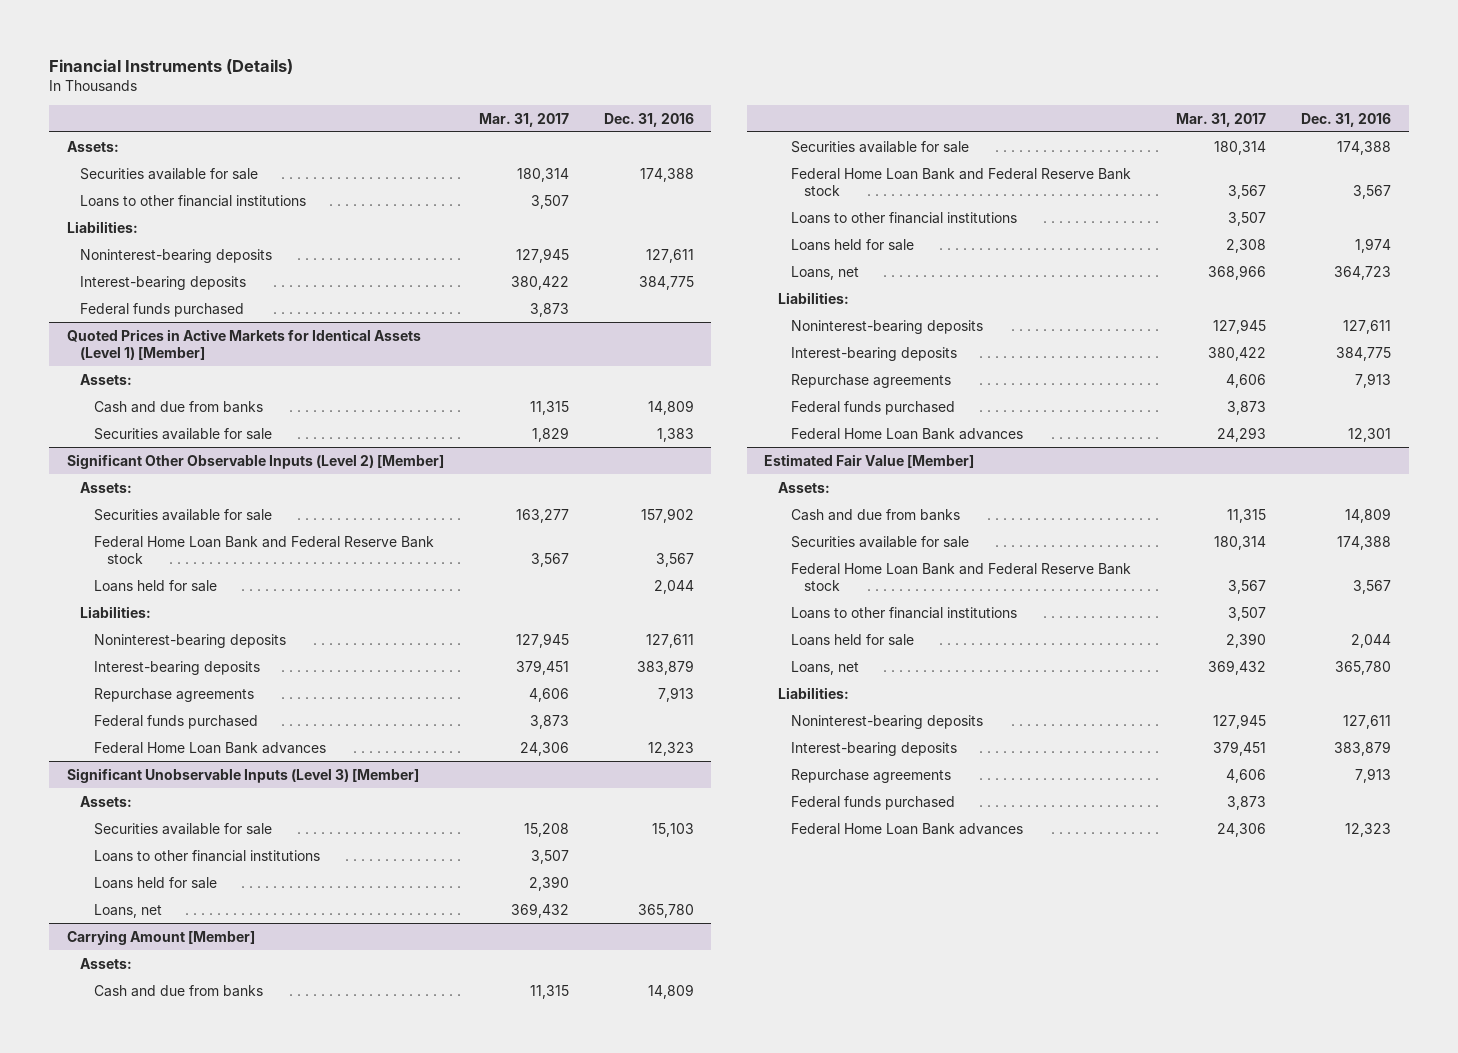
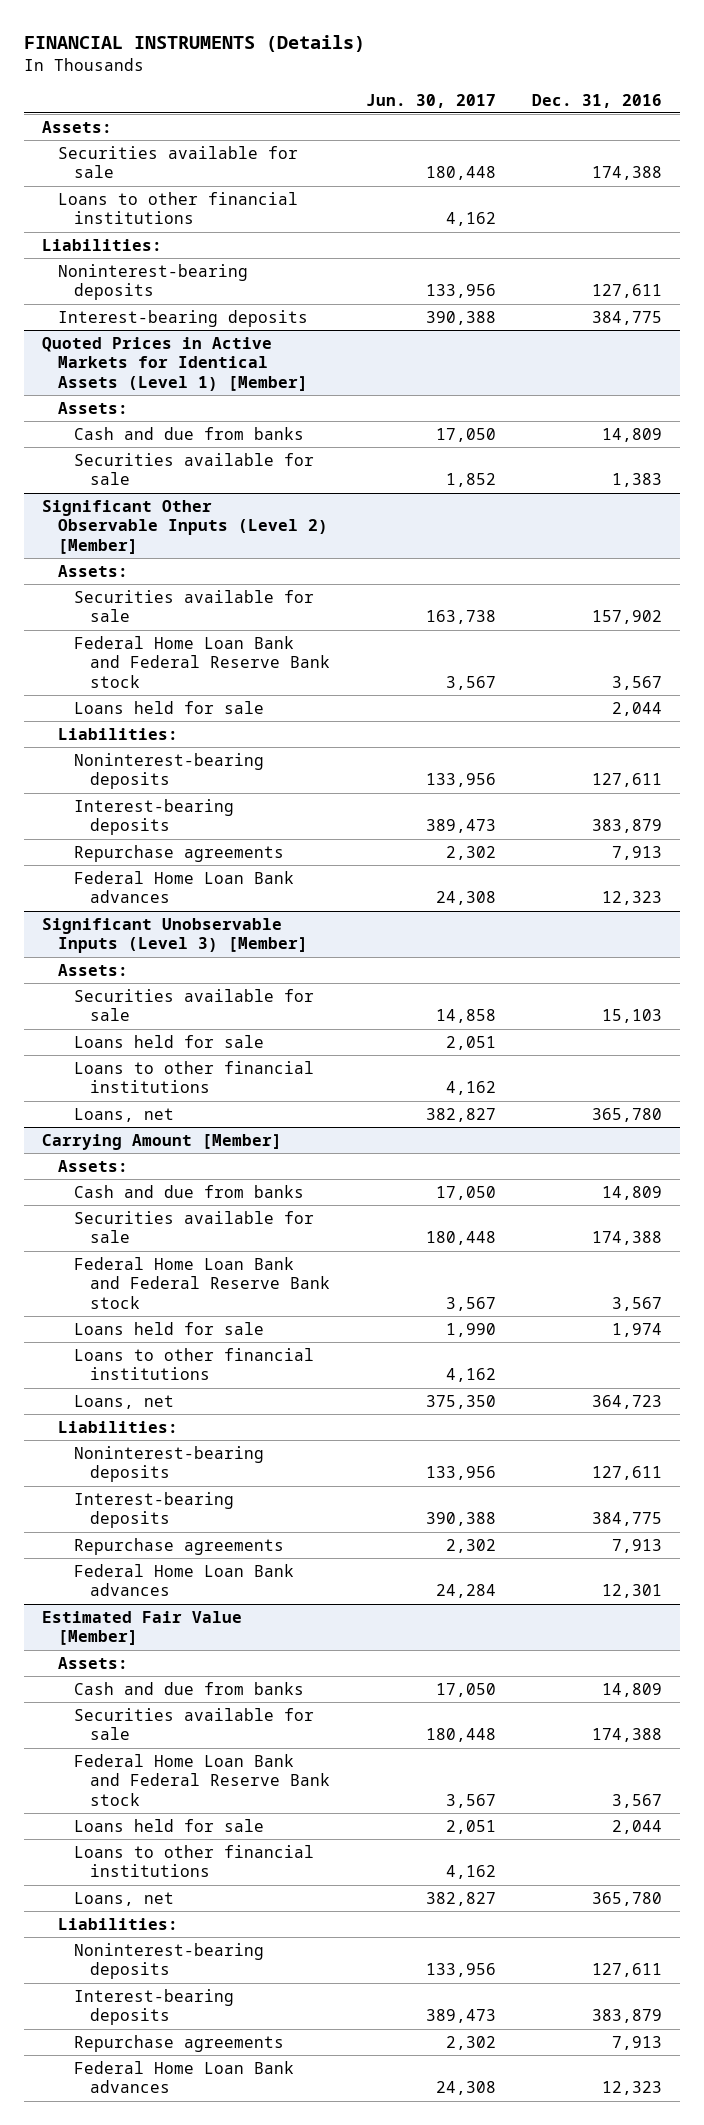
[49,58,294,74] Financial Instruments (Details) -> [24,35,366,53] FINANCIAL INSTRUMENTS (Details)
[478,112,569,127] Mar. 31, 2017 -> none
none -> [365,93,496,108] Jun. 30, 2017
[80,302,245,317] Federal funds purchased -> none
[93,714,258,729] Federal funds purchased -> none
[93,849,320,862] Loans to other financial institutions -> [73,1060,314,1094] Loans to other financial institutions
[791,211,1018,224] Loans to other financial institutions -> [73,1347,314,1381] Loans to other financial institutions
[791,400,956,415] Federal funds purchased -> none
[791,606,1018,619] Loans to other financial institutions -> [73,1844,314,1878] Loans to other financial institutions
[791,795,956,810] Federal funds purchased -> none

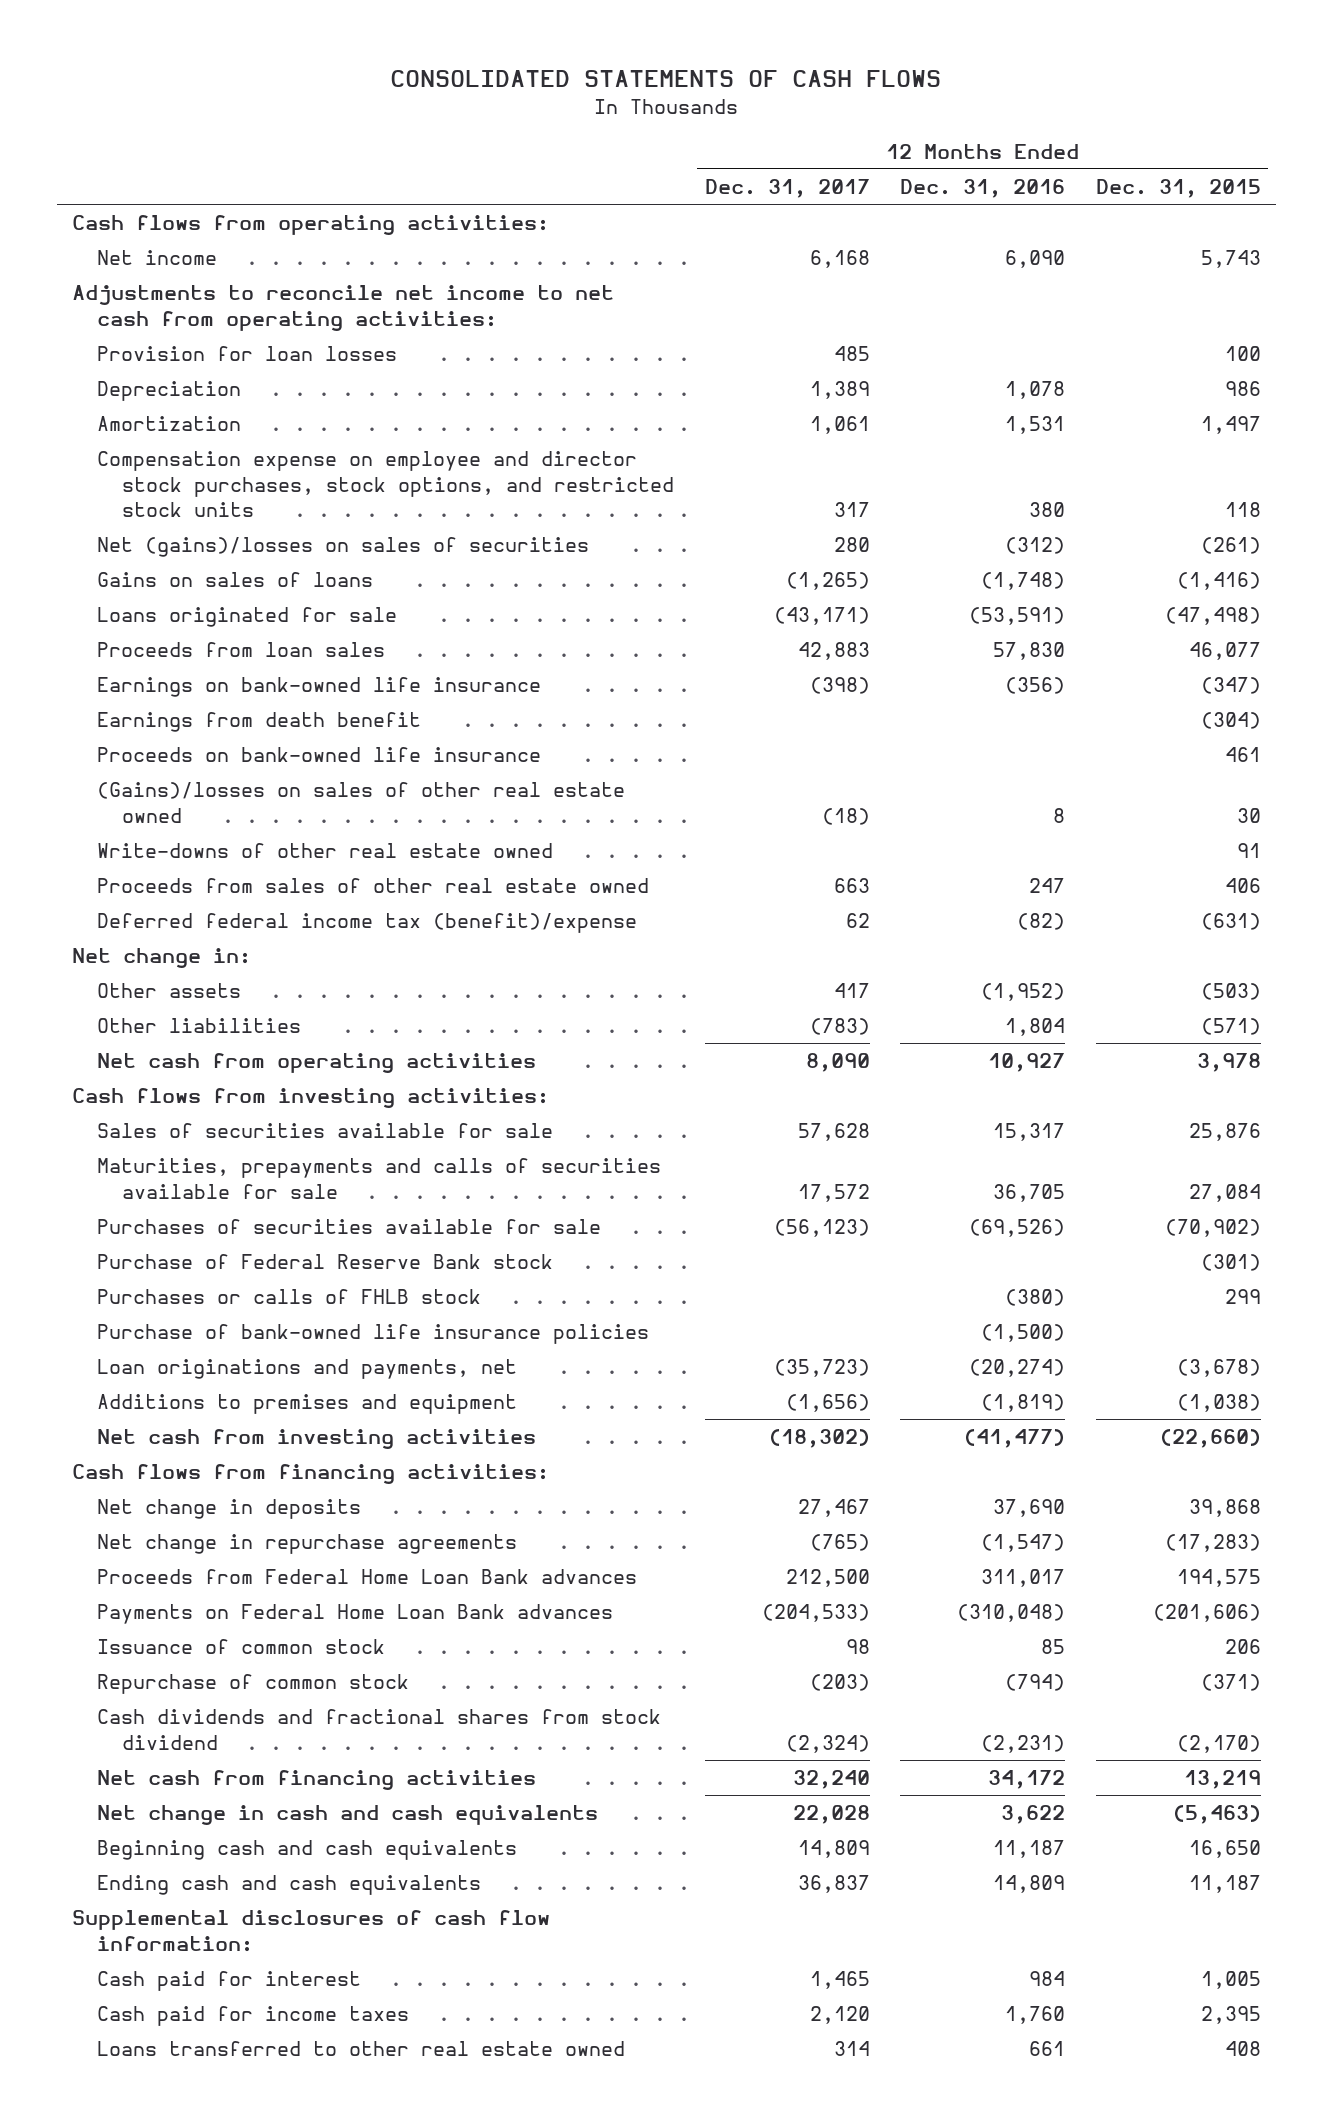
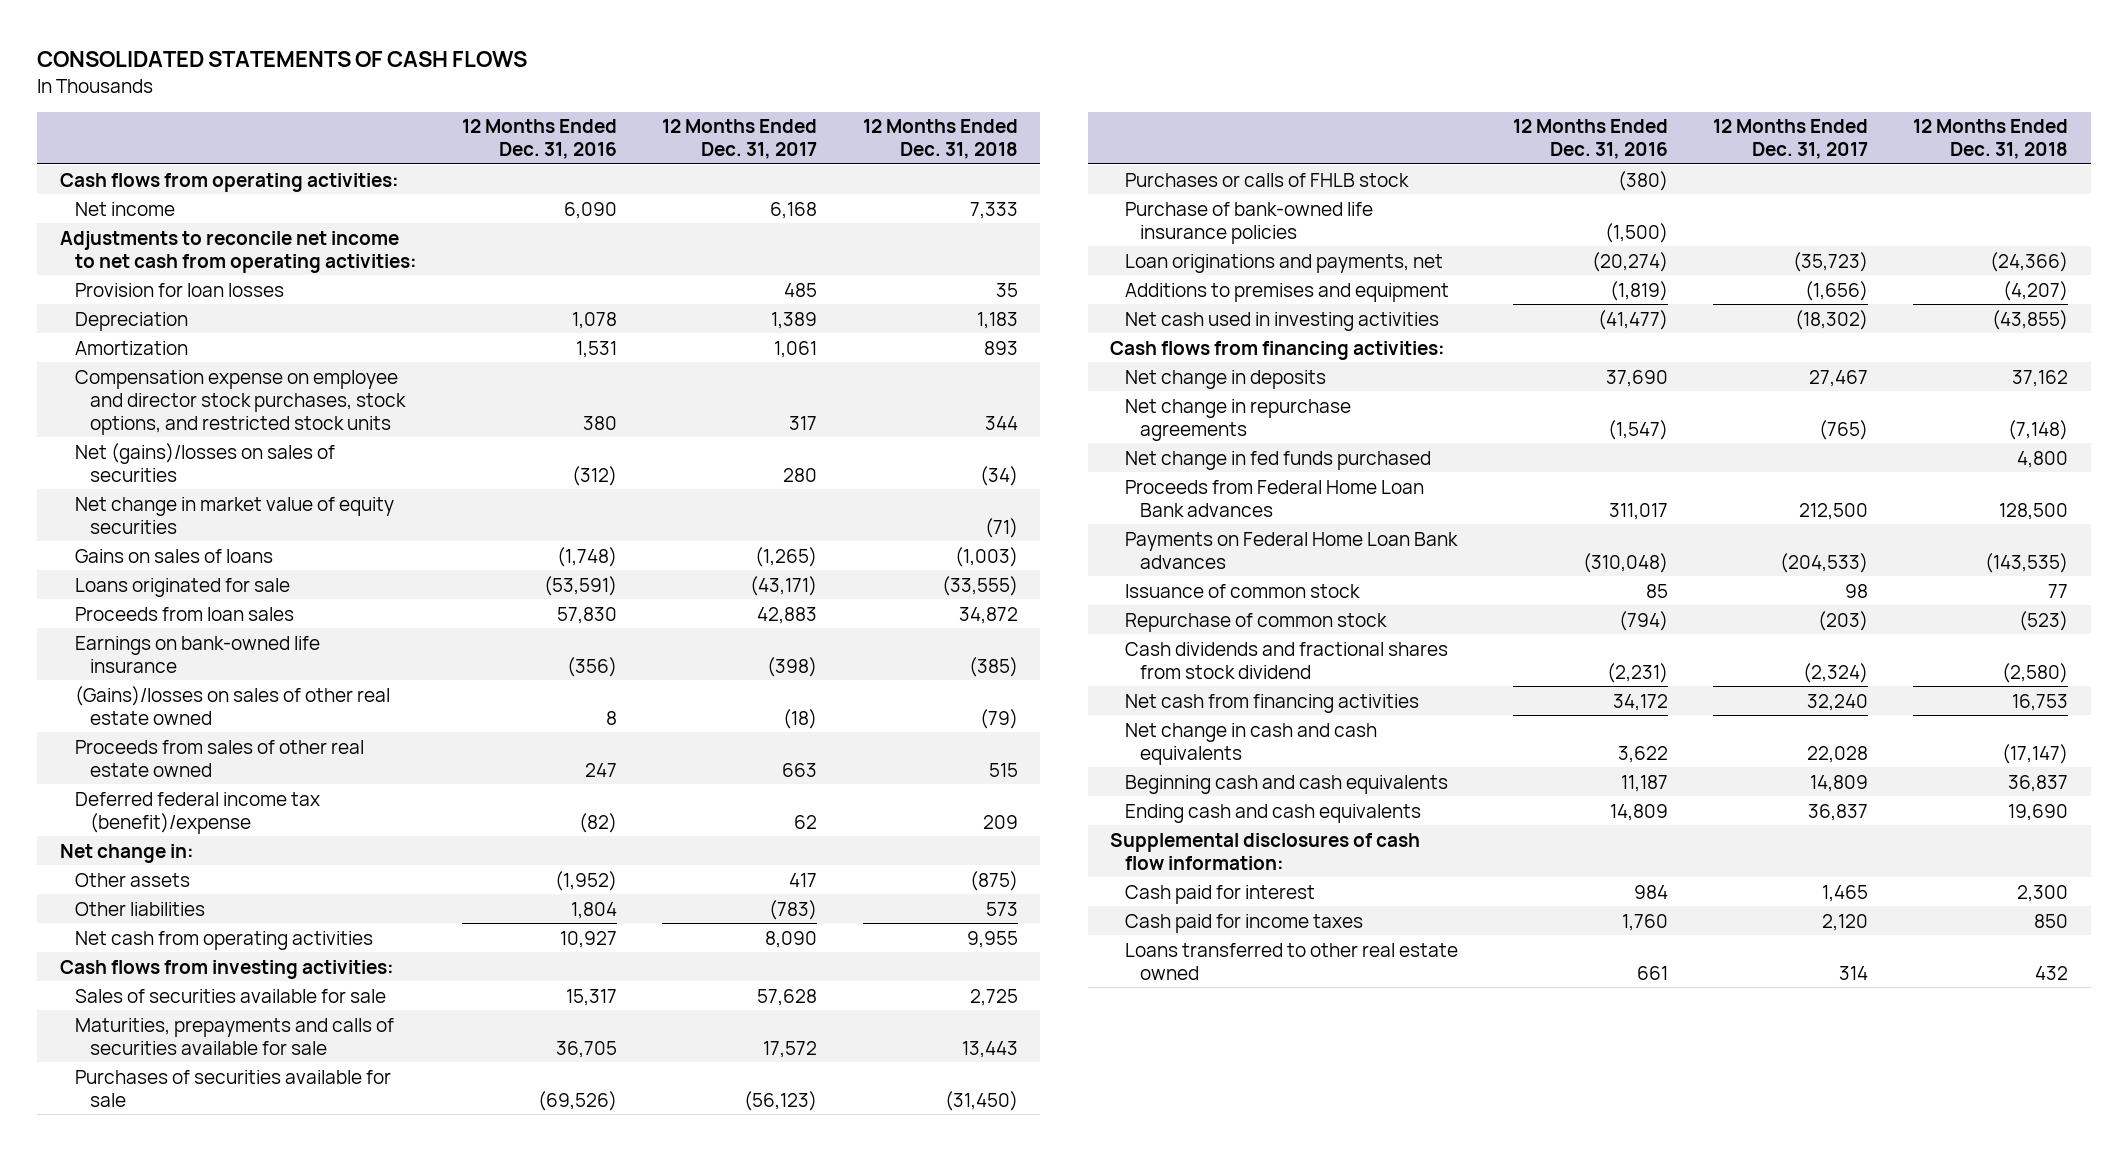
[1095,178,1261,198] Dec. 31, 2015 -> none
none -> [862,119,1018,160] 12 Months Ended Dec. 31, 2018
none -> [74,496,394,534] Net change in market value of equity securities
[97,712,422,733] Earnings from death benefit -> none
[97,747,542,763] Proceeds on bank-owned life insurance -> none
[97,843,554,859] Write-downs of other real estate owned -> none
[97,1254,554,1270] Purchase of Federal Reserve Bank stock -> none
[97,1429,537,1450] Net cash from investing activities -> [1125,311,1440,331] Net cash used in investing activities
none -> [1125,450,1432,470] Net change in fed funds purchased

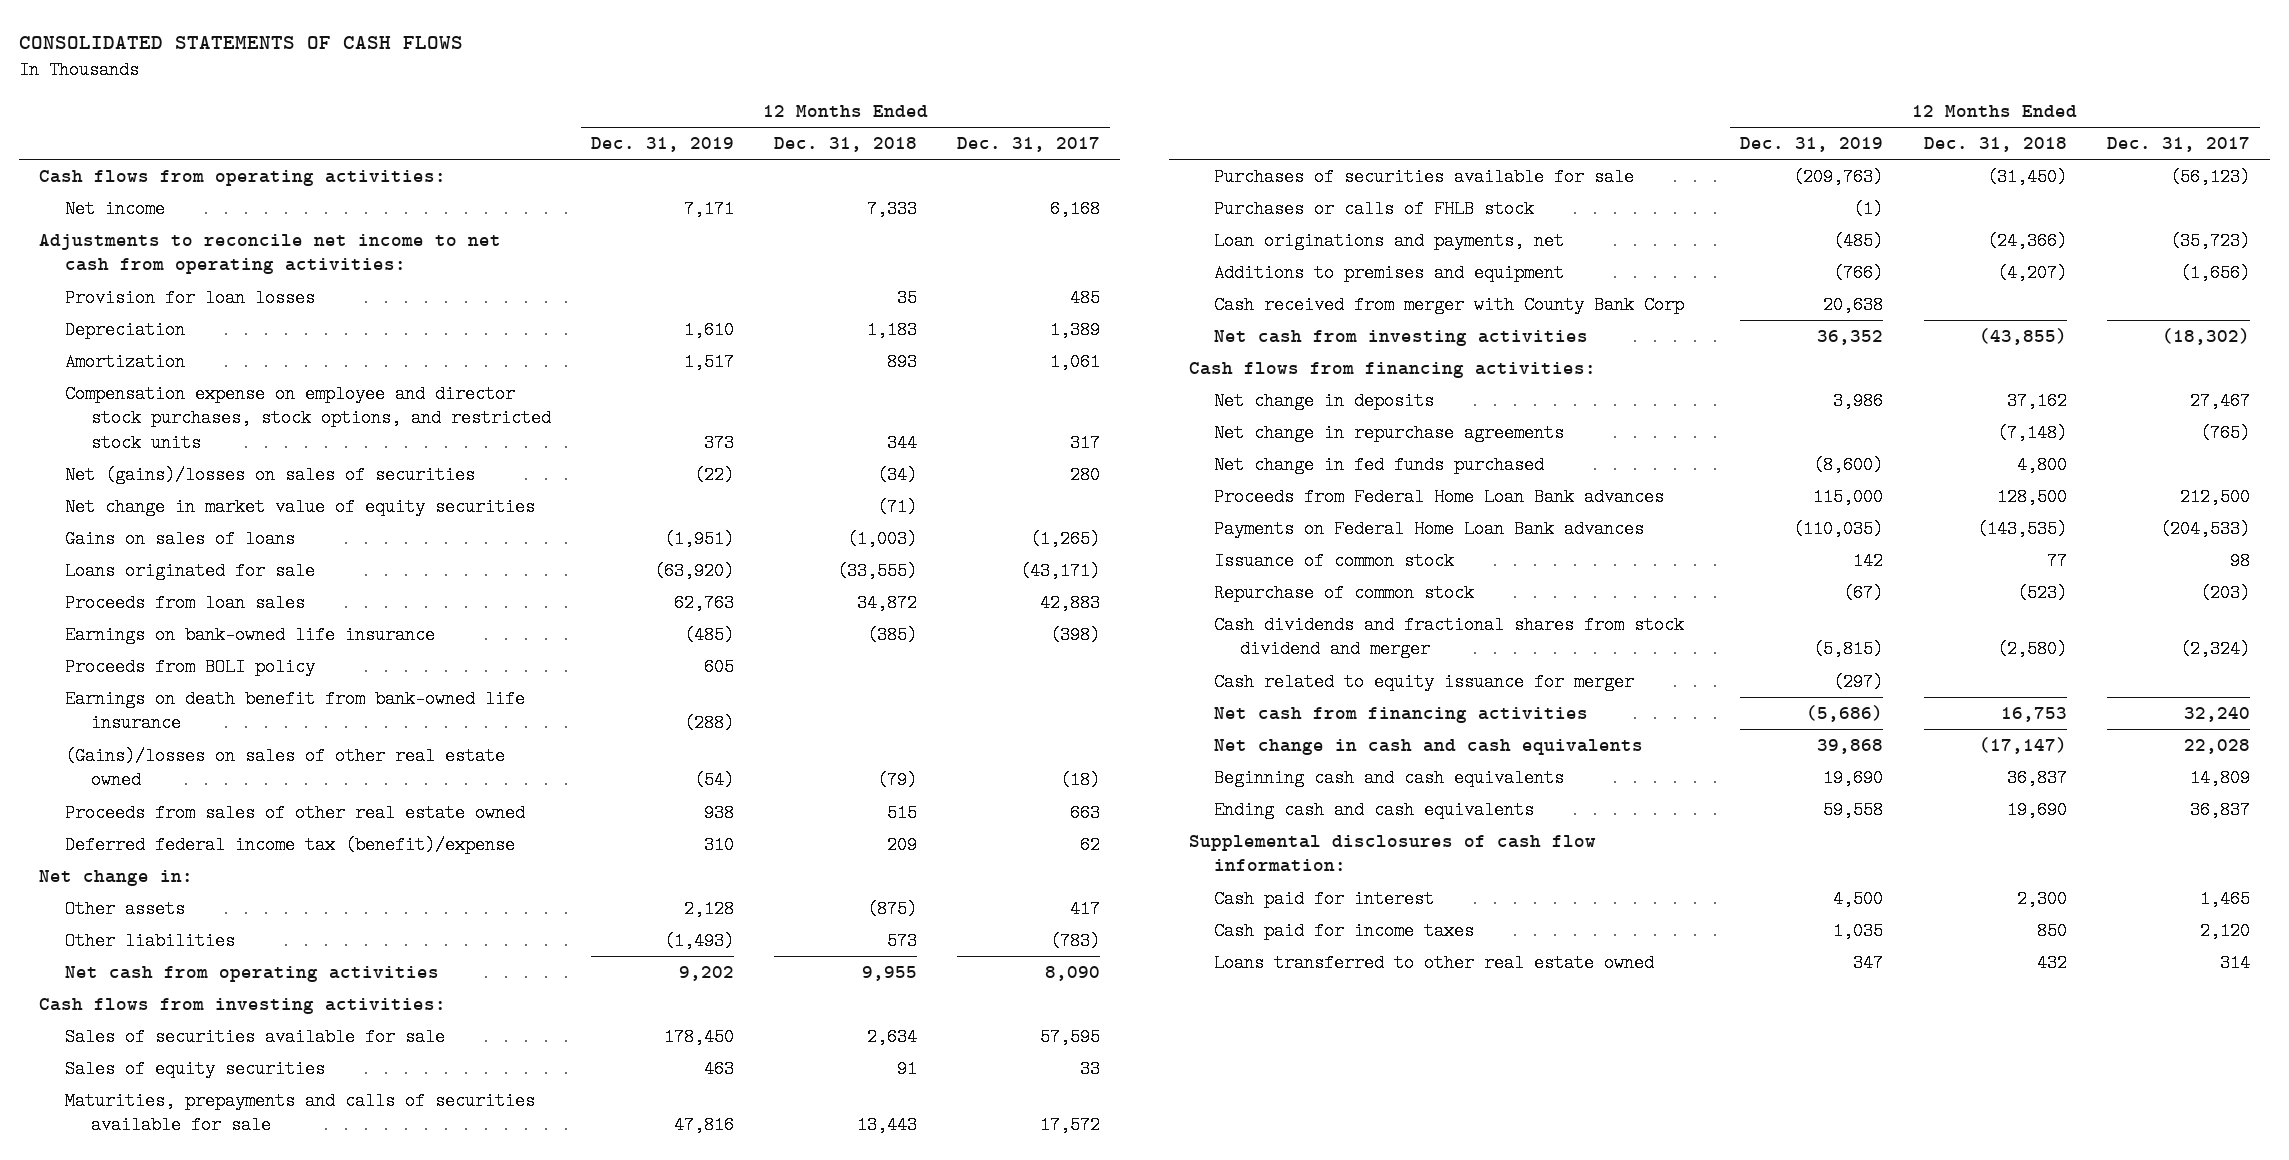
[462,119,618,160] 12 Months Ended Dec. 31, 2016 -> none
none -> [591,137,735,153] Dec. 31, 2019
none -> [65,658,316,677] Proceeds from BOLI policy
none -> [65,690,526,733] Earnings on death benefit from bank-owned life insurance
[757,988,818,1006] 57,628 -> [1040,1028,1101,1047] 57,595
[969,988,1018,1006] 2,725 -> [867,1028,918,1047] 2,634
none -> [65,1060,326,1079] Sales of equity securities
[1125,201,1374,244] Purchase of bank-owned life insurance policies -> none
none -> [1214,296,1685,315] Cash received from merger with County Bank Corp
[1125,311,1440,331] Net cash used in investing activities -> [1214,330,1589,347] Net cash from investing activities
[1125,641,1449,679] Cash dividends and fractional shares from stock dividend -> [1214,616,1685,659] Cash dividends and fractional shares from stock dividend and merger
none -> [1214,673,1635,692] Cash related to equity issuance for merger

